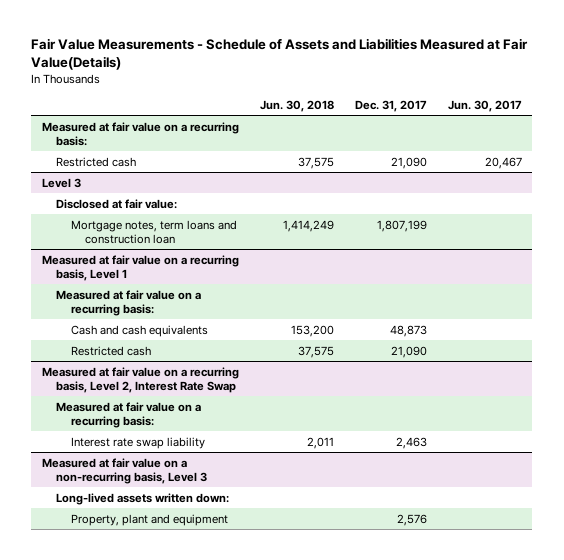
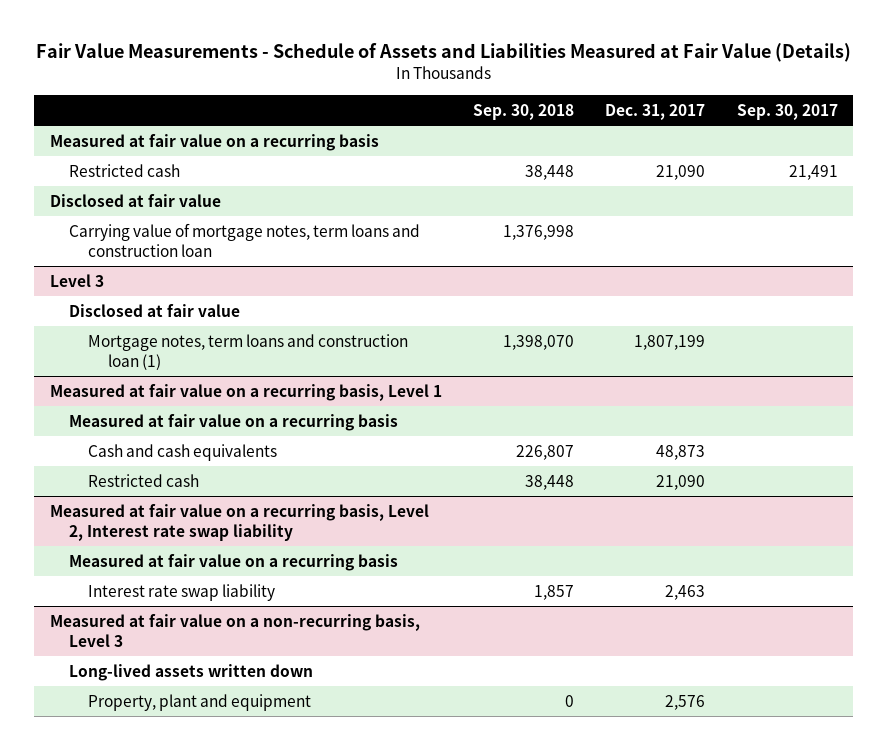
[31,38,529,71] Fair Value Measurements - Schedule of Assets and Liabilities Measured at Fair Value(Details) -> [35,43,851,63] Fair Value Measurements - Schedule of Assets and Liabilities Measured at Fair Value (Details)
[259,99,334,112] Jun. 30, 2018 -> none
[447,99,522,112] Jun. 30, 2017 -> none
none -> [472,103,574,120] Sep. 30, 2018
none -> [736,103,838,120] Sep. 30, 2017
[41,121,239,147] Measured at fair value on a recurring basis: -> [49,133,379,151] Measured at fair value on a recurring basis
none -> [49,193,221,207] Disclosed at fair value
none -> [69,222,421,257] Carrying value of mortgage notes, term loans and construction loan
[56,198,178,209] Disclosed at fair value: -> [69,303,241,317] Disclosed at fair value
[70,219,237,245] Mortgage notes, term loans and construction loan -> [88,333,409,370] Mortgage notes, term loans and construction loan (1)
[56,289,202,317] Measured at fair value on a recurring basis: -> [69,413,399,431] Measured at fair value on a recurring basis
[41,366,239,394] Measured at fair value on a recurring basis, Level 2, Interest Rate Swap -> [49,503,429,541] Measured at fair value on a recurring basis, Level 2, Interest rate swap liability
[56,401,202,429] Measured at fair value on a recurring basis: -> [69,553,399,571] Measured at fair value on a recurring basis
[56,492,230,505] Long-lived assets written down: -> [69,663,314,681] Long-lived assets written down

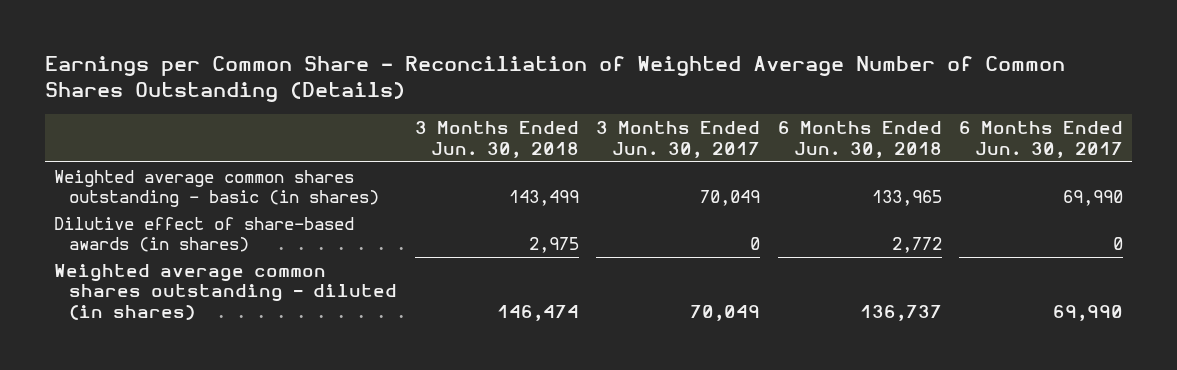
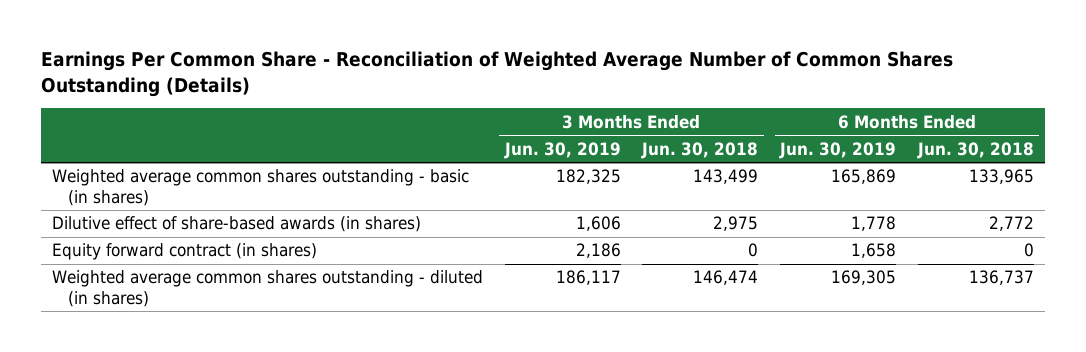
[45,56,1066,103] Earnings per Common Share - Reconciliation of Weighted Average Number of Common Shares Outstanding (Details) -> [40,51,953,98] Earnings Per Common Share - Reconciliation of Weighted Average Number of Common Shares Outstanding (Details)
[596,121,761,158] 3 Months Ended Jun. 30, 2017 -> none
[959,121,1124,158] 6 Months Ended Jun. 30, 2017 -> none
none -> [503,141,621,159] Jun. 30, 2019
none -> [779,141,897,159] Jun. 30, 2019
none -> [51,243,317,261] Equity forward contract (in shares)

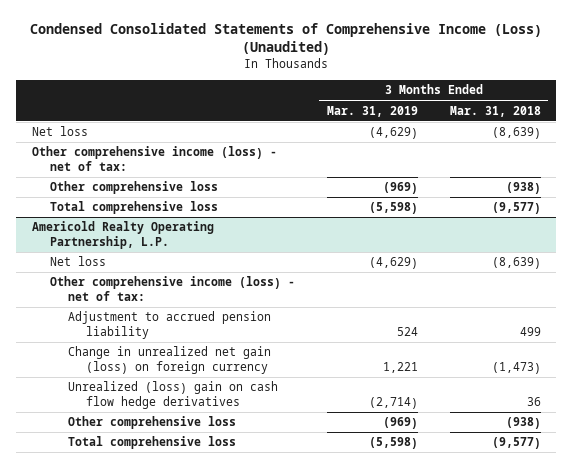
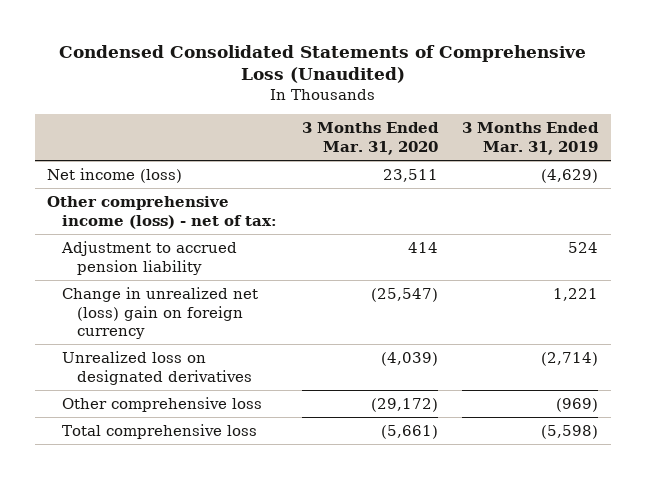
[30,23,543,56] Condensed Consolidated Statements of Comprehensive Income (Loss) (Unaudited) -> [58,44,586,84] Condensed Consolidated Statements of Comprehensive Loss (Unaudited)
[449,105,541,117] Mar. 31, 2018 -> none
none -> [301,122,439,155] 3 Months Ended Mar. 31, 2020
[32,146,278,171] Other comprehensive income (loss) - net of tax: -> none
[50,181,219,195] Other comprehensive loss -> none
[50,201,219,215] Total comprehensive loss -> none
[32,221,215,249] Americold Realty Operating Partnership, L.P. -> none
[50,256,107,267] Net loss -> none
[32,126,89,137] Net loss -> [47,167,183,183] Net income (loss)
[68,346,272,374] Change in unrealized net gain (loss) on foreign currency -> [62,286,259,340] Change in unrealized net (loss) gain on foreign currency
[68,381,279,409] Unrealized (loss) gain on cash flow hedge derivatives -> [62,350,253,385] Unrealized loss on designated derivatives

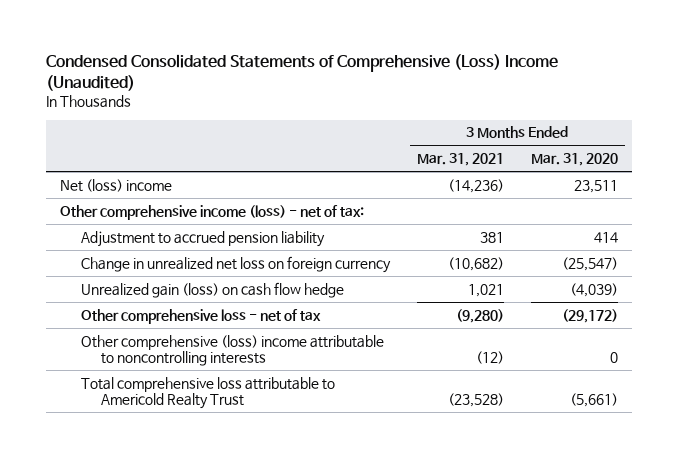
[58,44,586,84] Condensed Consolidated Statements of Comprehensive Loss (Unaudited) -> [46,54,559,92] Condensed Consolidated Statements of Comprehensive (Loss) Income (Unaudited)
[462,122,600,155] 3 Months Ended Mar. 31, 2019 -> none
none -> [416,153,504,167] Mar. 31, 2021
[47,167,183,183] Net income (loss) -> [60,178,173,192] Net (loss) income
[62,286,259,340] Change in unrealized net (loss) gain on foreign currency -> [80,255,391,273] Change in unrealized net loss on foreign currency
[62,350,253,385] Unrealized loss on designated derivatives -> [80,281,344,298] Unrealized gain (loss) on cash flow hedge
[62,396,263,412] Other comprehensive loss -> [80,308,321,324] Other comprehensive loss - net of tax
none -> [80,334,384,366] Other comprehensive (loss) income attributable to noncontrolling interests
[62,423,258,439] Total comprehensive loss -> [80,376,335,409] Total comprehensive loss attributable to Americold Realty Trust

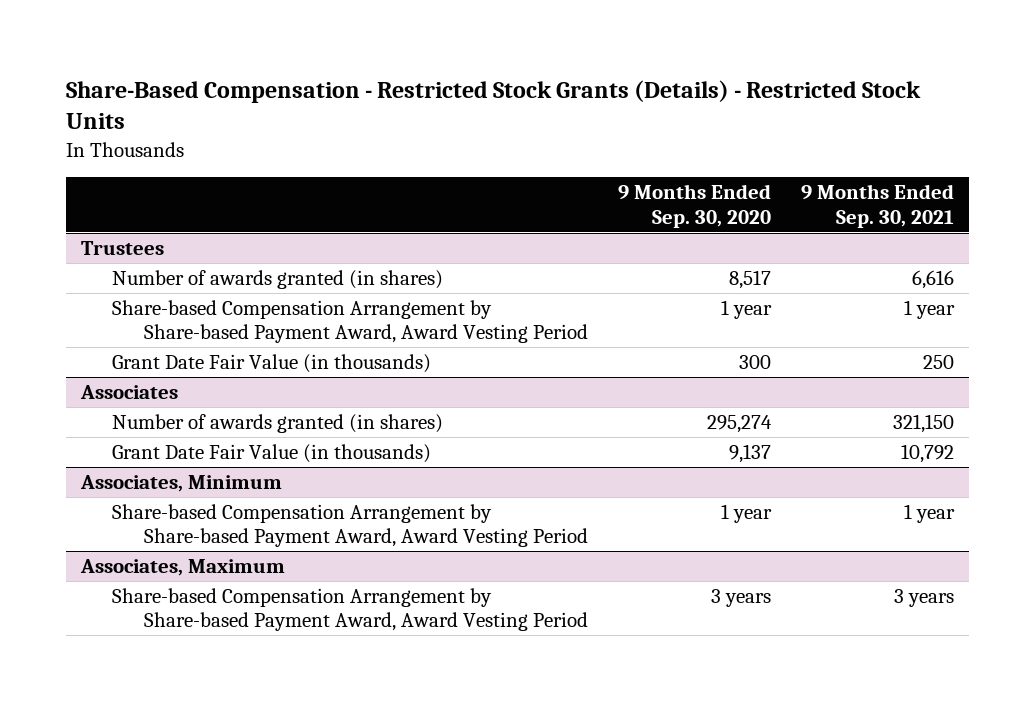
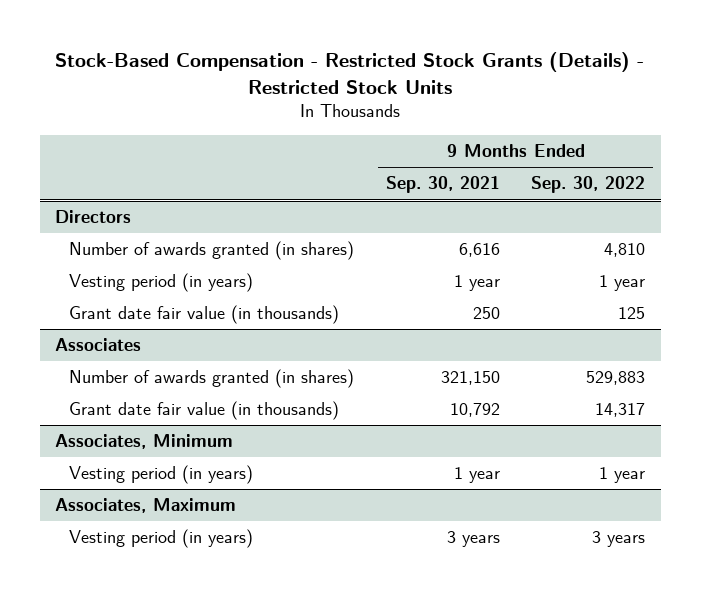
[65,79,921,130] Share-Based Compensation - Restricted Stock Grants (Details) - Restricted Stock Units -> [55,51,645,94] Stock-Based Compensation - Restricted Stock Grants (Details) - Restricted Stock Units
[617,184,771,228] 9 Months Ended Sep. 30, 2020 -> none
none -> [531,176,646,194] Sep. 30, 2022
[81,240,165,255] Trustees -> [55,210,132,224] Directors
[112,299,588,344] Share-based Compensation Arrangement by Share-based Payment Award, Award Vesting Period -> [69,273,254,293] Vesting period (in years)
[112,353,432,373] Grant Date Fair Value (in thousands) -> [69,305,340,325] Grant date fair value (in thousands)
[112,443,432,463] Grant Date Fair Value (in thousands) -> [69,401,340,421] Grant date fair value (in thousands)
[112,503,588,548] Share-based Compensation Arrangement by Share-based Payment Award, Award Vesting Period -> [69,465,254,485] Vesting period (in years)
[112,587,588,632] Share-based Compensation Arrangement by Share-based Payment Award, Award Vesting Period -> [69,529,254,549] Vesting period (in years)

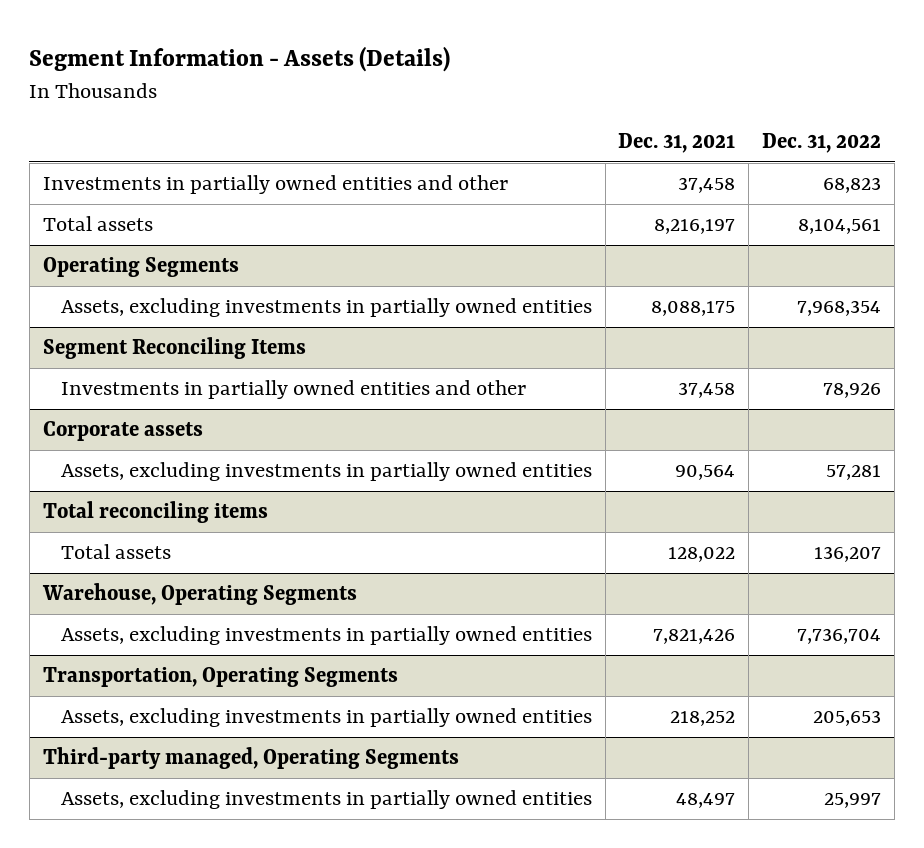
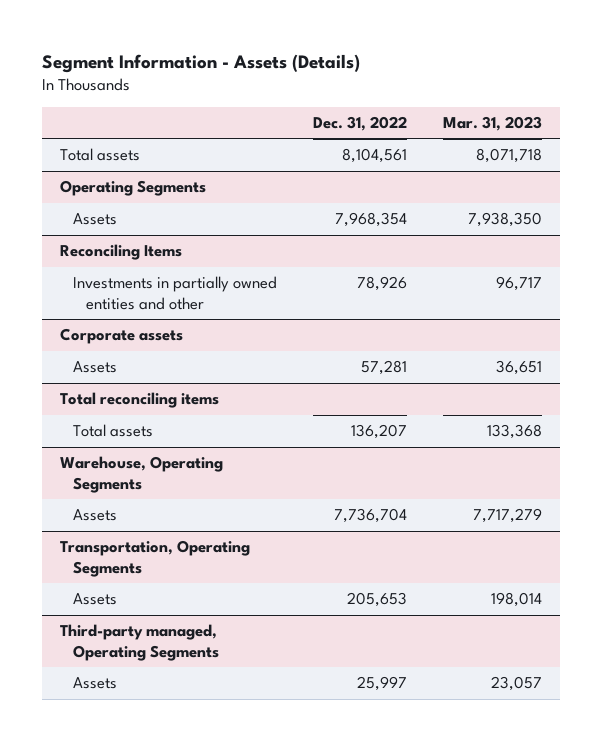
[618,133,736,154] Dec. 31, 2021 -> none
none -> [443,116,543,132] Mar. 31, 2023
[42,174,508,194] Investments in partially owned entities and other -> none
[60,297,592,317] Assets, excluding investments in partially owned entities -> [73,213,118,226] Assets
[42,336,306,359] Segment Reconciling Items -> [59,244,182,261] Reconciling Items
[60,461,592,481] Assets, excluding investments in partially owned entities -> [73,361,118,374] Assets
[60,625,592,645] Assets, excluding investments in partially owned entities -> [73,509,118,522] Assets
[60,707,592,727] Assets, excluding investments in partially owned entities -> [73,593,118,606] Assets
[60,789,592,809] Assets, excluding investments in partially owned entities -> [73,677,118,690] Assets

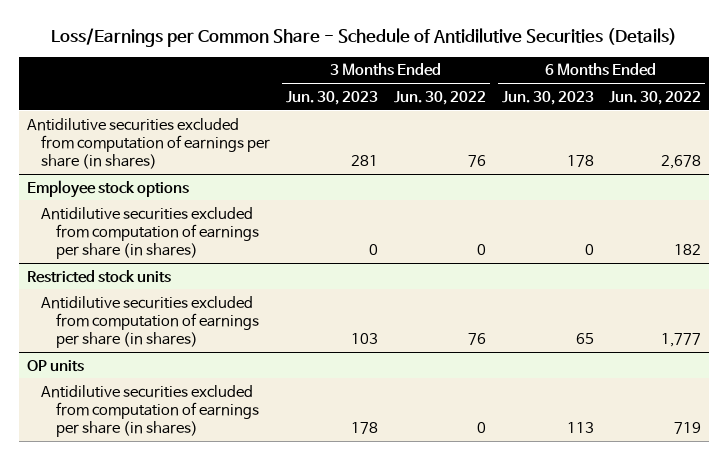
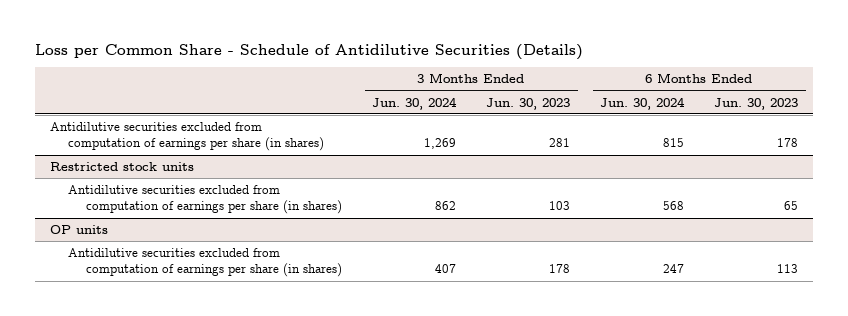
[50,27,677,47] Loss/Earnings per Common Share - Schedule of Antidilutive Securities (Details) -> [35,43,584,60] Loss per Common Share - Schedule of Antidilutive Securities (Details)
[393,90,486,105] Jun. 30, 2022 -> none
[609,90,702,105] Jun. 30, 2022 -> none
none -> [372,96,458,110] Jun. 30, 2024
none -> [600,96,686,110] Jun. 30, 2024
[26,179,189,198] Employee stock options -> none
[41,206,260,259] Antidilutive securities excluded from computation of earnings per share (in shares) -> none

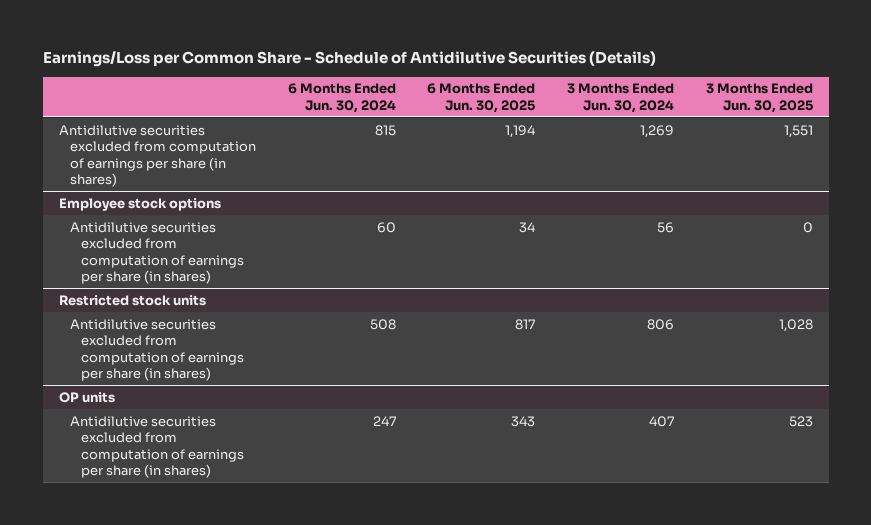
[35,43,584,60] Loss per Common Share - Schedule of Antidilutive Securities (Details) -> [42,51,656,68] Earnings/Loss per Common Share - Schedule of Antidilutive Securities (Details)
[486,97,571,110] Jun. 30, 2023 -> none
[714,97,799,110] Jun. 30, 2023 -> none
none -> [427,83,536,113] 6 Months Ended Jun. 30, 2025
none -> [705,83,813,113] 3 Months Ended Jun. 30, 2025
none -> [58,197,221,211] Employee stock options
none -> [69,221,245,285] Antidilutive securities excluded from computation of earnings per share (in shares)
[435,201,457,211] 862 -> [647,318,675,330] 806
[663,201,685,211] 568 -> [369,318,396,330] 508

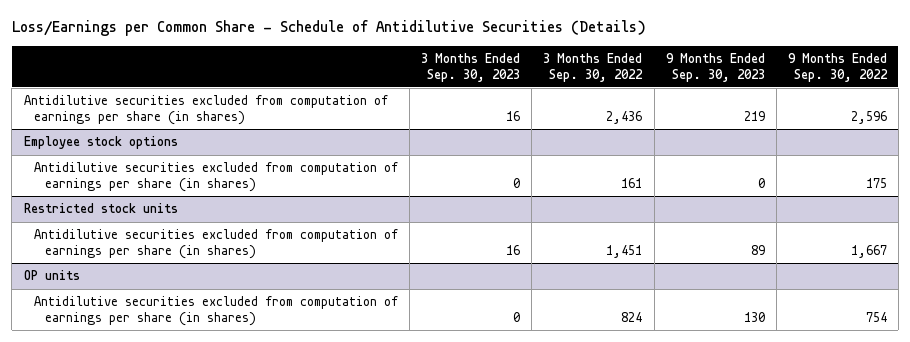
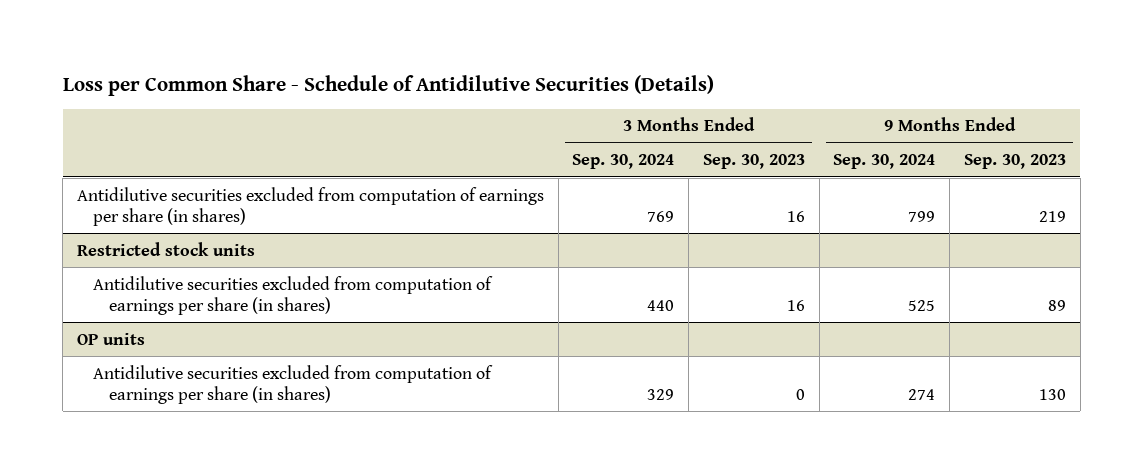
[11,20,646,37] Loss/Earnings per Common Share - Schedule of Antidilutive Securities (Details) -> [62,74,714,96] Loss per Common Share - Schedule of Antidilutive Securities (Details)
[543,52,644,82] 3 Months Ended Sep. 30, 2022 -> none
[787,52,888,82] 9 Months Ended Sep. 30, 2022 -> none
none -> [572,154,675,170] Sep. 30, 2024
none -> [833,154,936,170] Sep. 30, 2024
[23,136,178,150] Employee stock options -> none
[34,162,399,192] Antidilutive securities excluded from computation of earnings per share (in shares) -> none

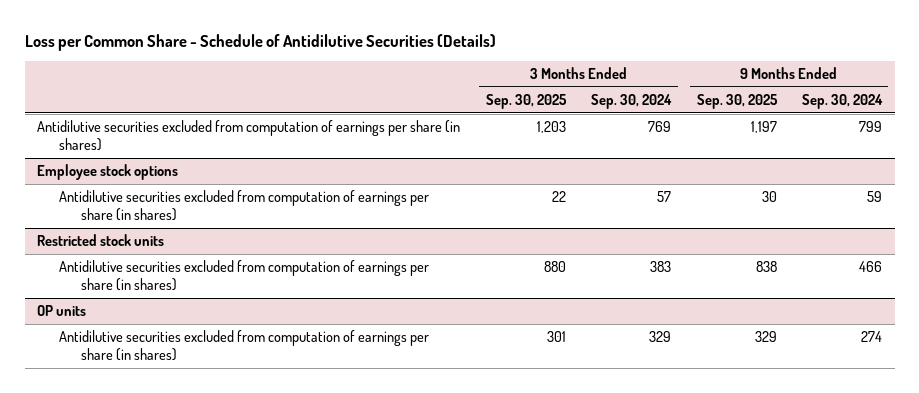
[702,154,805,170] Sep. 30, 2023 -> none
[964,154,1067,170] Sep. 30, 2023 -> none
none -> [485,94,567,110] Sep. 30, 2025
none -> [696,94,778,110] Sep. 30, 2025
none -> [37,164,179,181] Employee stock options
none -> [59,190,430,222] Antidilutive securities excluded from computation of earnings per share (in shares)
[647,299,675,311] 440 -> [650,261,672,273] 383
[908,299,936,311] 525 -> [859,261,883,273] 466

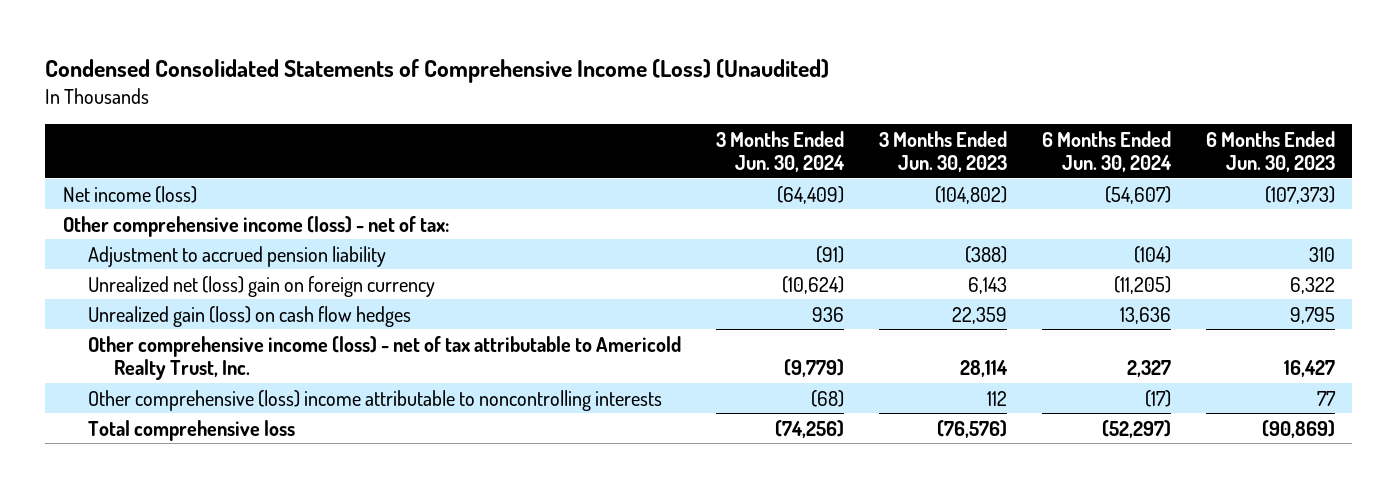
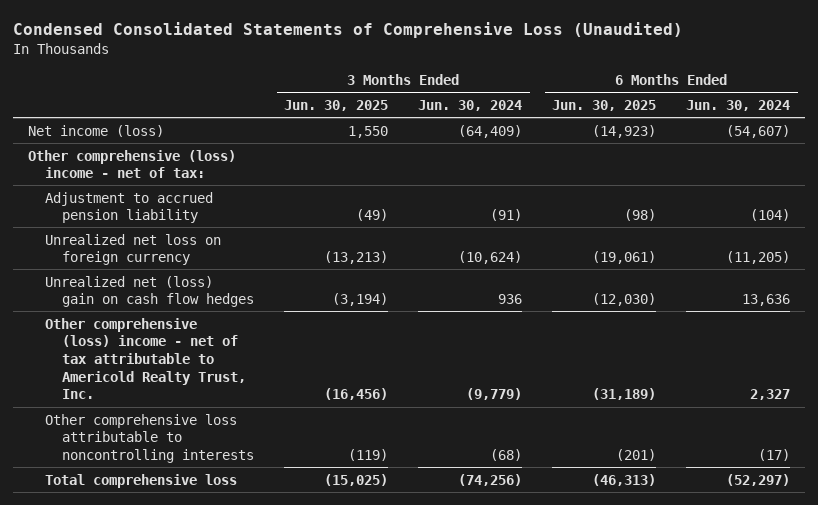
[45,58,830,83] Condensed Consolidated Statements of Comprehensive Income (Loss) (Unaudited) -> [13,21,684,38] Condensed Consolidated Statements of Comprehensive Loss (Unaudited)
[879,130,1008,173] 3 Months Ended Jun. 30, 2023 -> none
[1205,130,1335,173] 6 Months Ended Jun. 30, 2023 -> none
none -> [284,100,389,112] Jun. 30, 2025
none -> [552,100,657,112] Jun. 30, 2025
[62,215,449,237] Other comprehensive income (loss) - net of tax: -> [28,149,237,179] Other comprehensive (loss) income - net of tax:
[88,275,436,297] Unrealized net (loss) gain on foreign currency -> [45,233,222,266] Unrealized net loss on foreign currency
[88,305,412,327] Unrealized gain (loss) on cash flow hedges -> [45,275,255,308] Unrealized net (loss) gain on cash flow hedges
[88,335,682,380] Other comprehensive income (loss) - net of tax attributable to Americold Realty Trust, Inc. -> [45,317,247,400] Other comprehensive (loss) income - net of tax attributable to Americold Realty Trust, Inc.
[88,389,663,411] Other comprehensive (loss) income attributable to noncontrolling interests -> [45,413,255,463] Other comprehensive loss attributable to noncontrolling interests

